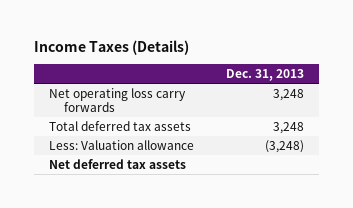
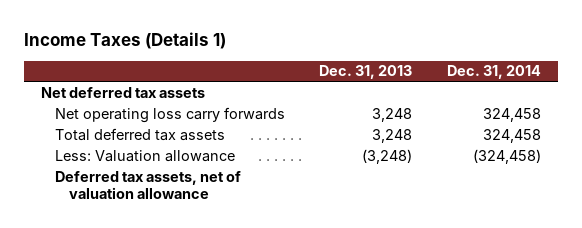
[33,40,189,56] Income Taxes (Details) -> [23,32,226,50] Income Taxes (Details 1)
none -> [446,65,541,80] Dec. 31, 2014
[49,158,187,169] Net deferred tax assets -> [40,86,205,98] Net deferred tax assets
none -> [54,170,241,199] Deferred tax assets, net of valuation allowance

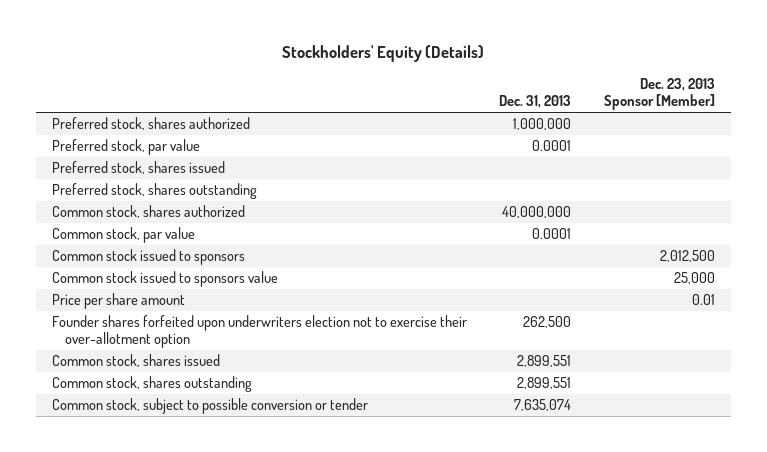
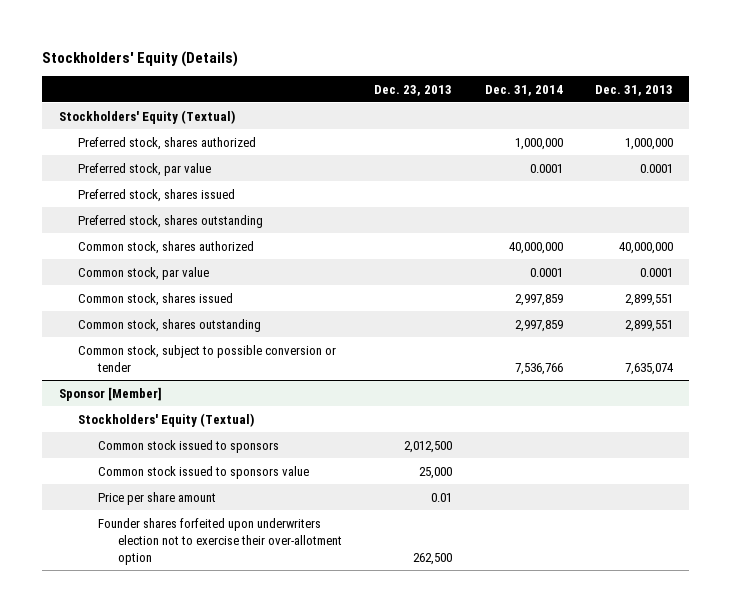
[603,78,715,111] Dec. 23, 2013 Sponsor [Member] -> none
none -> [374,84,453,96] Dec. 23, 2013
none -> [484,84,563,96] Dec. 31, 2014
none -> [58,109,235,124] Stockholders' Equity (Textual)
[51,249,245,266] Common stock issued to sponsors -> none
[51,271,278,288] Common stock issued to sponsors value -> none
[51,293,185,310] Price per share amount -> none
[51,315,467,349] Founder shares forfeited upon underwriters election not to exercise their over-allotment option -> none
none -> [58,386,162,401] Sponsor [Member]
none -> [78,412,255,427] Stockholders' Equity (Textual)
none -> [97,439,279,453] Common stock issued to sponsors
none -> [97,465,309,479] Common stock issued to sponsors value
none -> [97,491,216,505] Price per share amount
none -> [97,517,342,565] Founder shares forfeited upon underwriters election not to exercise their over-allotment option

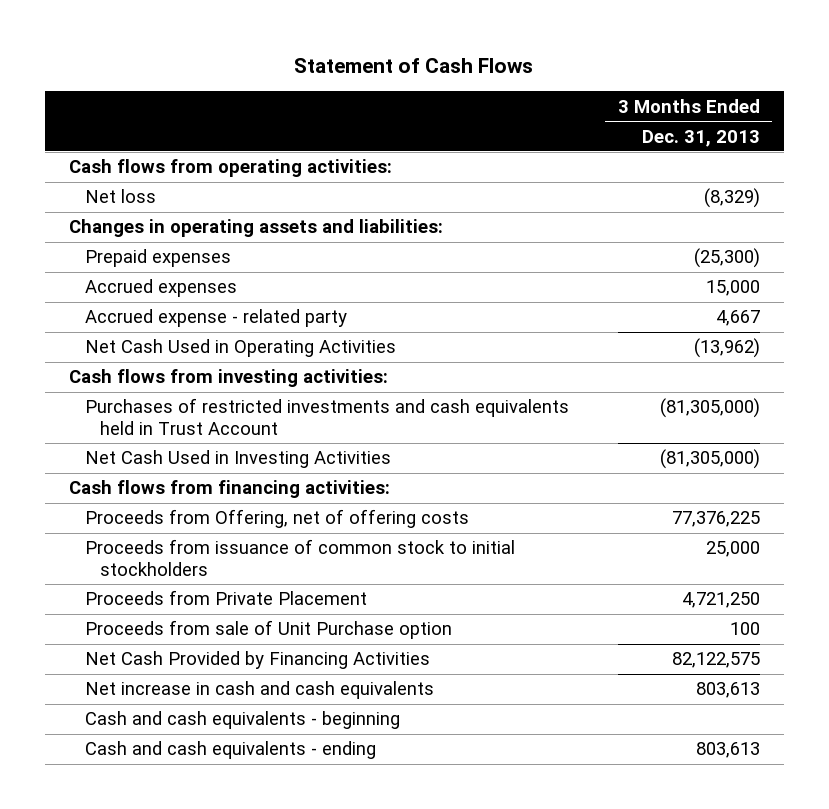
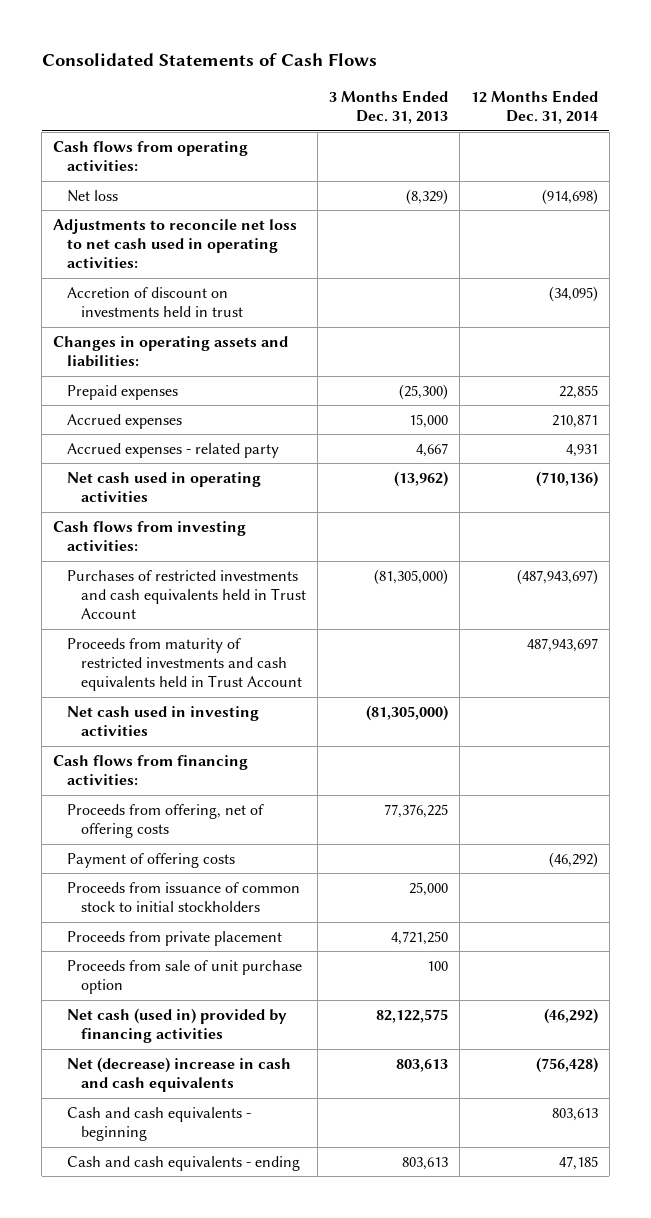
[294,58,534,74] Statement of Cash Flows -> [41,53,377,67] Consolidated Statements of Cash Flows
none -> [470,90,598,125] 12 Months Ended Dec. 31, 2014
none -> [53,218,298,269] Adjustments to reconcile net loss to net cash used in operating activities:
none -> [66,286,243,318] Accretion of discount on investments held in trust
[84,309,347,328] Accrued expense - related party -> [66,442,279,458] Accrued expenses - related party
[84,339,396,358] Net Cash Used in Operating Activities -> [66,471,261,503] Net cash used in operating activities
none -> [66,637,302,692] Proceeds from maturity of restricted investments and cash equivalents held in Trust Account
[84,450,391,469] Net Cash Used in Investing Activities -> [66,705,259,737] Net cash used in investing activities
[84,509,469,529] Proceeds from Offering, net of offering costs -> [66,803,264,839] Proceeds from offering, net of offering costs
none -> [66,852,235,868] Payment of offering costs
[84,590,367,606] Proceeds from Private Placement -> [66,930,282,946] Proceeds from private placement
[84,620,452,640] Proceeds from sale of Unit Purchase option -> [66,959,302,995] Proceeds from sale of unit purchase option
[84,651,430,670] Net Cash Provided by Financing Activities -> [66,1007,287,1044] Net cash (used in) provided by financing activities
[84,681,434,700] Net increase in cash and cash equivalents -> [66,1056,291,1093] Net (decrease) increase in cash and cash equivalents

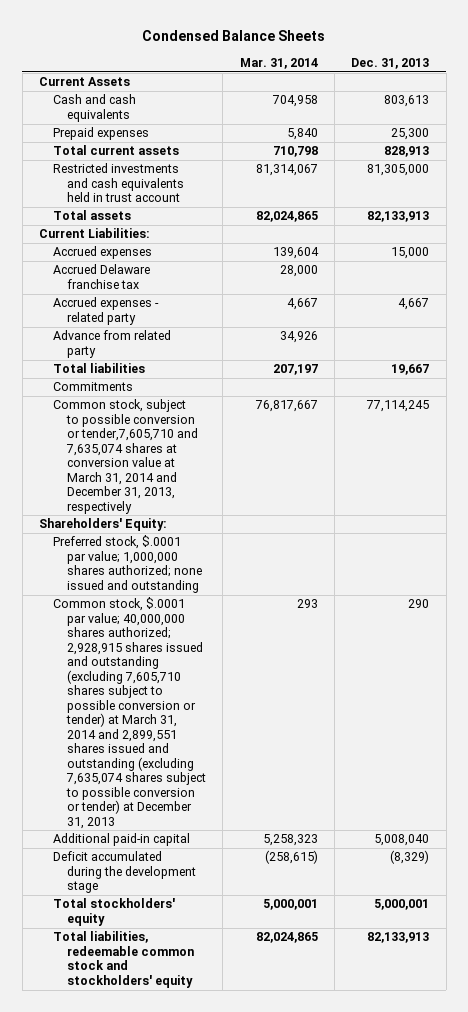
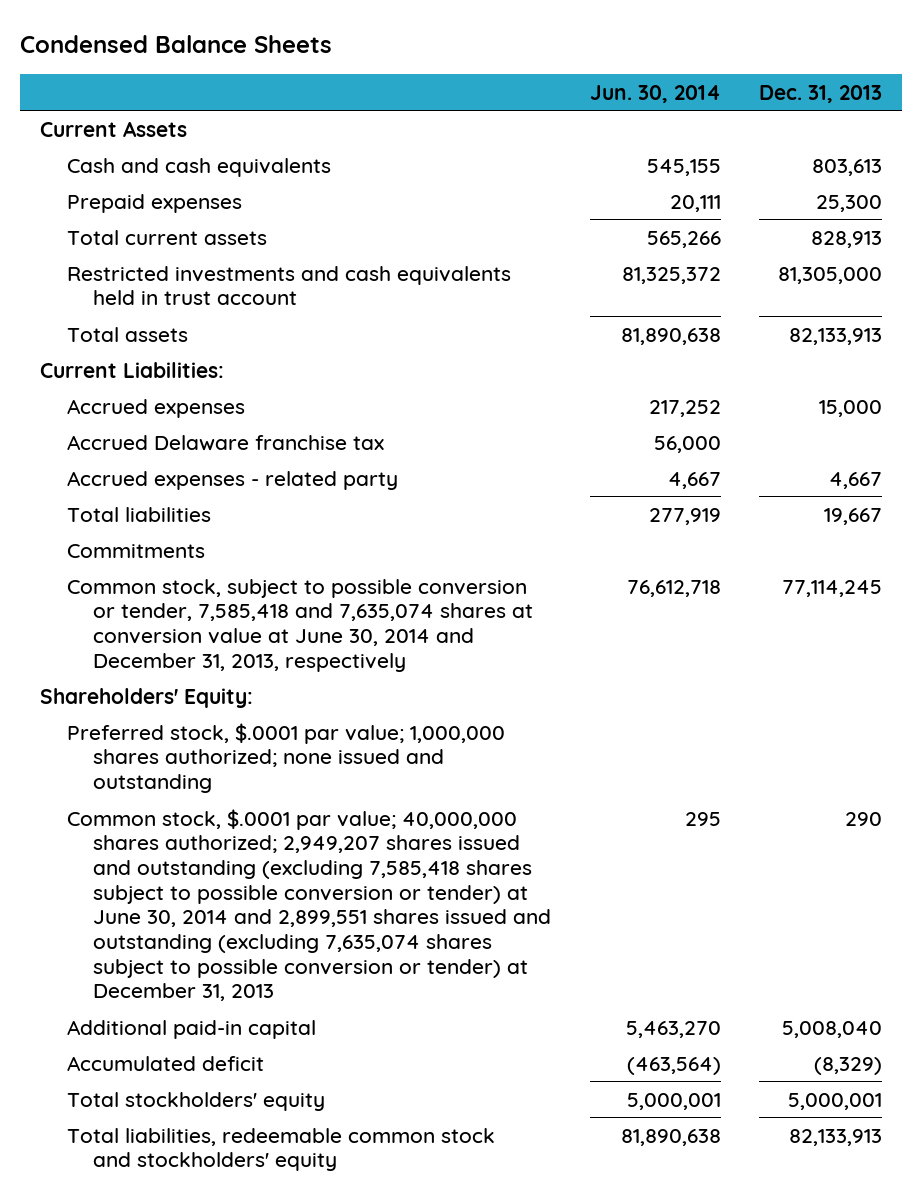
[239,58,318,70] Mar. 31, 2014 -> none
none -> [589,84,721,103] Jun. 30, 2014
[53,330,172,358] Advance from related party -> none
[53,399,199,514] Common stock, subject to possible conversion or tender,7,605,710 and 7,635,074 shares at conversion value at March 31, 2014 and December 31, 2013, respectively -> [66,578,534,672] Common stock, subject to possible conversion or tender, 7,585,418 and 7,635,074 shares at conversion value at June 30, 2014 and December 31, 2013, respectively
[53,597,207,829] Common stock, $.0001 par value; 40,000,000 shares authorized; 2,928,915 shares issued and outstanding (excluding 7,605,710 shares subject to possible conversion or tender) at March 31, 2014 and 2,899,551 shares issued and outstanding (excluding 7,635,074 shares subject to possible conversion or tender) at December 31, 2013 -> [66,808,552,1002] Common stock, $.0001 par value; 40,000,000 shares authorized; 2,949,207 shares issued and outstanding (excluding 7,585,418 shares subject to possible conversion or tender) at June 30, 2014 and 2,899,551 shares issued and outstanding (excluding 7,635,074 shares subject to possible conversion or tender) at December 31, 2013
[53,851,197,894] Deficit accumulated during the development stage -> [66,1055,264,1071] Accumulated deficit

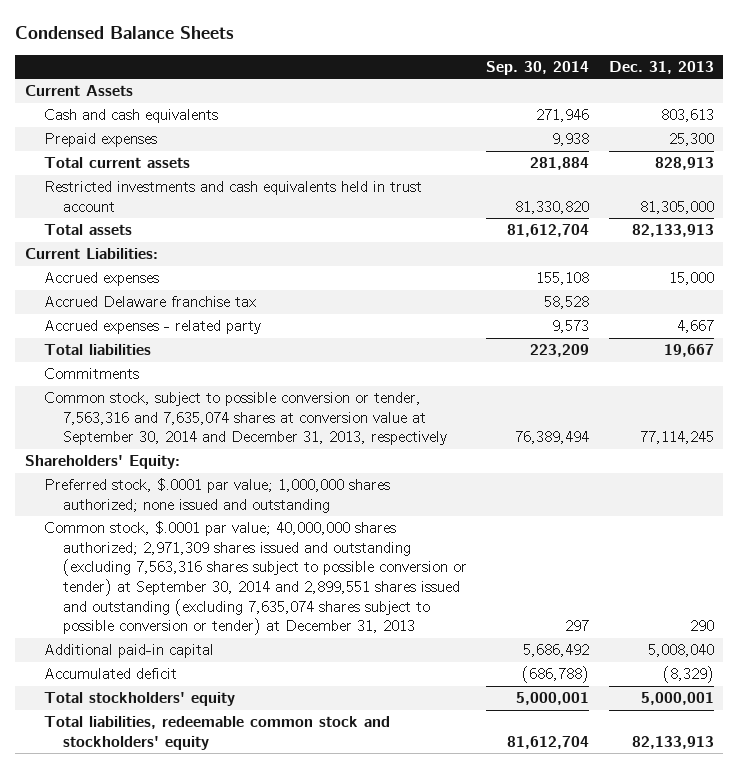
[589,84,721,103] Jun. 30, 2014 -> none
none -> [486,60,590,75] Sep. 30, 2014
[66,578,534,672] Common stock, subject to possible conversion or tender, 7,585,418 and 7,635,074 shares at conversion value at June 30, 2014 and December 31, 2013, respectively -> [43,392,447,446] Common stock, subject to possible conversion or tender, 7,563,316 and 7,635,074 shares at conversion value at September 30, 2014 and December 31, 2013, respectively
[66,808,552,1002] Common stock, $.0001 par value; 40,000,000 shares authorized; 2,949,207 shares issued and outstanding (excluding 7,585,418 shares subject to possible conversion or tender) at June 30, 2014 and 2,899,551 shares issued and outstanding (excluding 7,635,074 shares subject to possible conversion or tender) at December 31, 2013 -> [43,521,467,636] Common stock, $.0001 par value; 40,000,000 shares authorized; 2,971,309 shares issued and outstanding (excluding 7,563,316 shares subject to possible conversion or tender) at September 30, 2014 and 2,899,551 shares issued and outstanding (excluding 7,635,074 shares subject to possible conversion or tender) at December 31, 2013

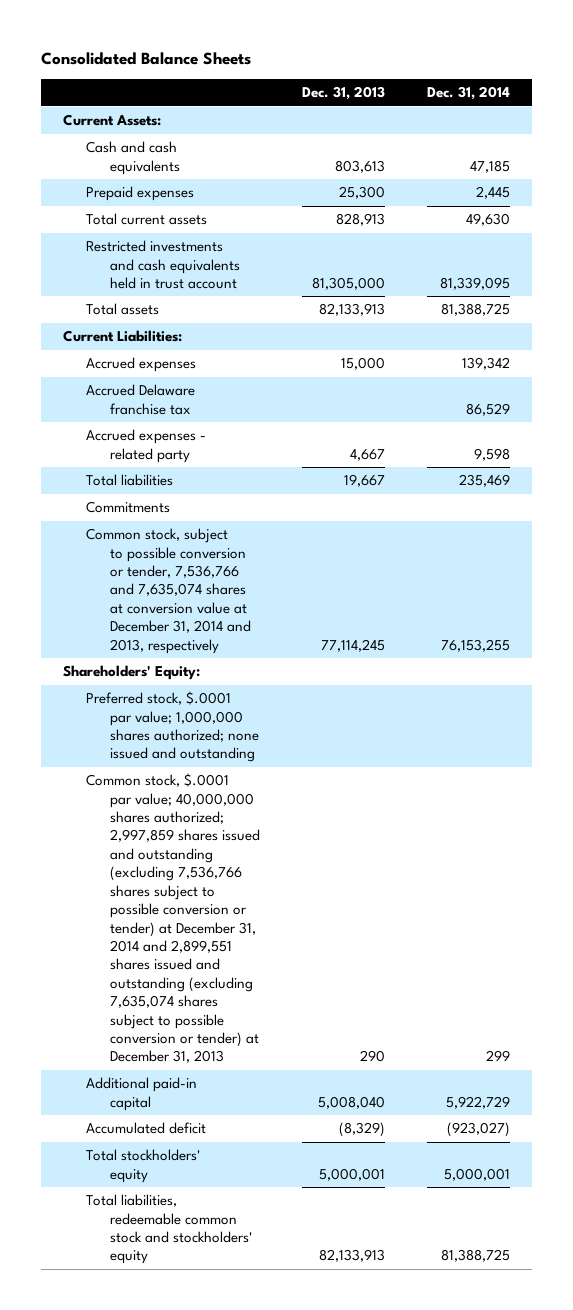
[15,26,235,40] Condensed Balance Sheets -> [41,52,252,66] Consolidated Balance Sheets
[486,60,590,75] Sep. 30, 2014 -> none
none -> [427,86,511,101] Dec. 31, 2014
[24,85,133,97] Current Assets -> [62,114,161,127] Current Assets:
[43,392,447,446] Common stock, subject to possible conversion or tender, 7,563,316 and 7,635,074 shares at conversion value at September 30, 2014 and December 31, 2013, respectively -> [86,528,251,654] Common stock, subject to possible conversion or tender, 7,536,766 and 7,635,074 shares at conversion value at December 31, 2014 and 2013, respectively
[43,521,467,636] Common stock, $.0001 par value; 40,000,000 shares authorized; 2,971,309 shares issued and outstanding (excluding 7,563,316 shares subject to possible conversion or tender) at September 30, 2014 and 2,899,551 shares issued and outstanding (excluding 7,635,074 shares subject to possible conversion or tender) at December 31, 2013 -> [86,773,260,1064] Common stock, $.0001 par value; 40,000,000 shares authorized; 2,997,859 shares issued and outstanding (excluding 7,536,766 shares subject to possible conversion or tender) at December 31, 2014 and 2,899,551 shares issued and outstanding (excluding 7,635,074 shares subject to possible conversion or tender) at December 31, 2013

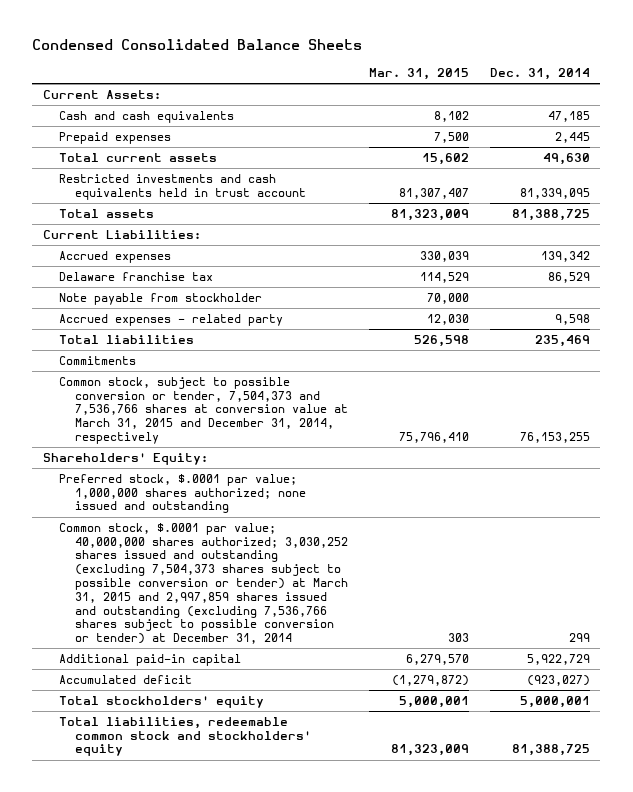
[41,52,252,66] Consolidated Balance Sheets -> [32,39,363,51] Condensed Consolidated Balance Sheets
[301,86,385,101] Dec. 31, 2013 -> none
none -> [368,67,469,80] Mar. 31, 2015
[86,384,196,415] Accrued Delaware franchise tax -> [58,271,213,281] Delaware franchise tax
none -> [58,292,262,305] Note payable from stockholder
[86,528,251,654] Common stock, subject to possible conversion or tender, 7,536,766 and 7,635,074 shares at conversion value at December 31, 2014 and 2013, respectively -> [58,376,349,445] Common stock, subject to possible conversion or tender, 7,504,373 and 7,536,766 shares at conversion value at March 31, 2015 and December 31, 2014, respectively
[86,773,260,1064] Common stock, $.0001 par value; 40,000,000 shares authorized; 2,997,859 shares issued and outstanding (excluding 7,536,766 shares subject to possible conversion or tender) at December 31, 2014 and 2,899,551 shares issued and outstanding (excluding 7,635,074 shares subject to possible conversion or tender) at December 31, 2013 -> [58,522,349,645] Common stock, $.0001 par value; 40,000,000 shares authorized; 3,030,252 shares issued and outstanding (excluding 7,504,373 shares subject to possible conversion or tender) at March 31, 2015 and 2,997,859 shares issued and outstanding (excluding 7,536,766 shares subject to possible conversion or tender) at December 31, 2014

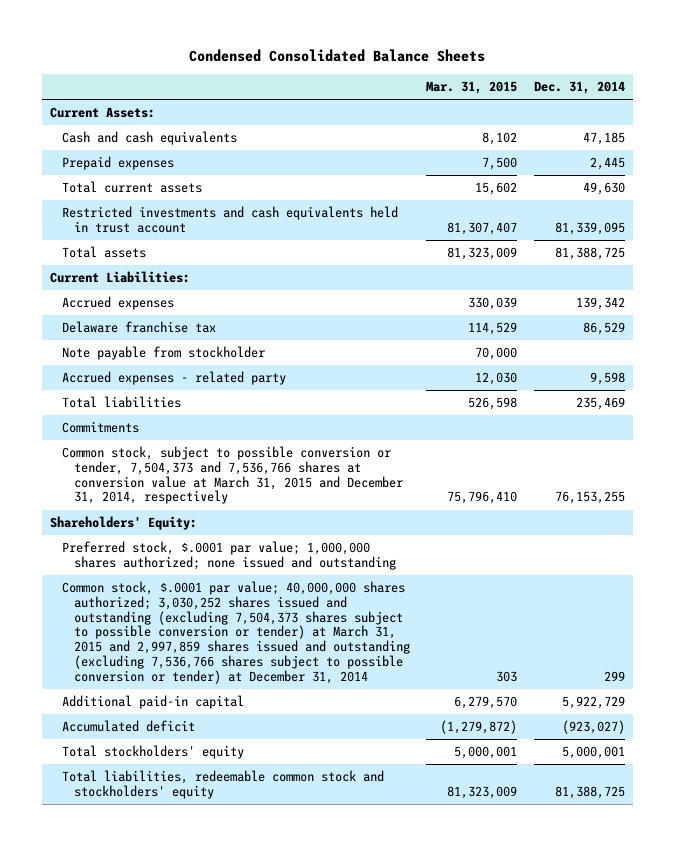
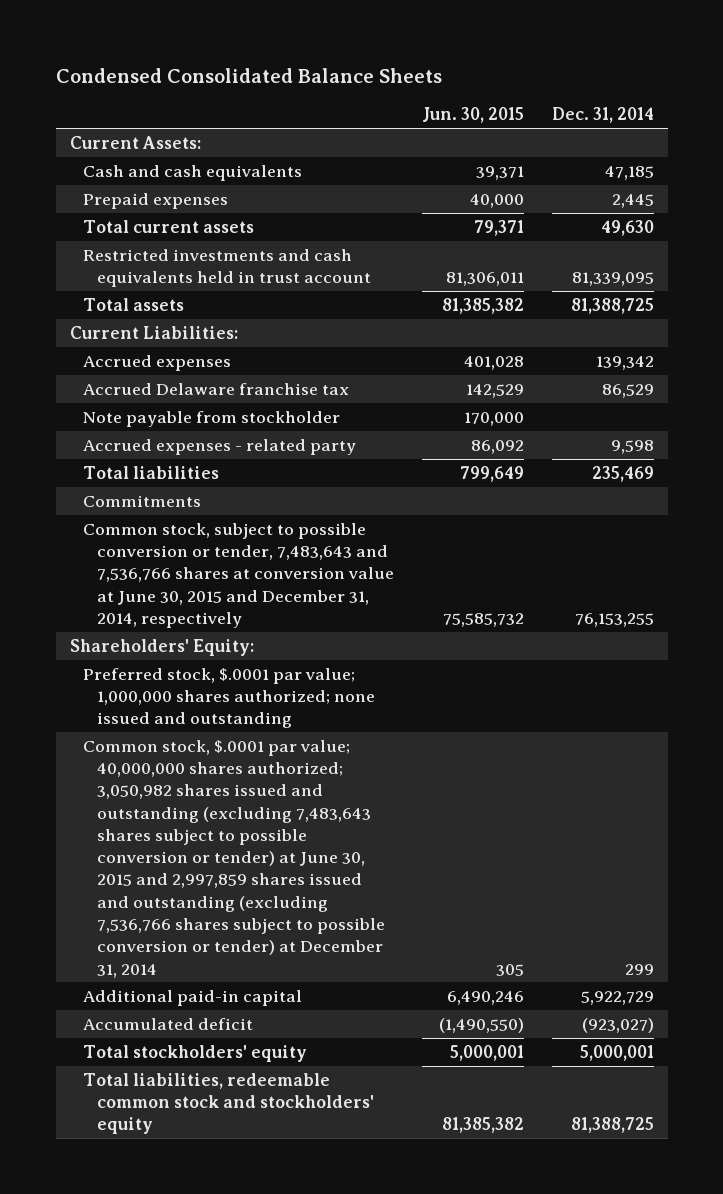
[426,81,518,95] Mar. 31, 2015 -> none
none -> [421,107,524,124] Jun. 30, 2015
[61,320,216,333] Delaware franchise tax -> [83,382,350,395] Accrued Delaware franchise tax
[61,445,403,505] Common stock, subject to possible conversion or tender, 7,504,373 and 7,536,766 shares at conversion value at March 31, 2015 and December 31, 2014, respectively -> [83,522,395,628] Common stock, subject to possible conversion or tender, 7,483,643 and 7,536,766 shares at conversion value at June 30, 2015 and December 31, 2014, respectively
[61,580,410,685] Common stock, $.0001 par value; 40,000,000 shares authorized; 3,030,252 shares issued and outstanding (excluding 7,504,373 shares subject to possible conversion or tender) at March 31, 2015 and 2,997,859 shares issued and outstanding (excluding 7,536,766 shares subject to possible conversion or tender) at December 31, 2014 -> [83,739,386,978] Common stock, $.0001 par value; 40,000,000 shares authorized; 3,050,982 shares issued and outstanding (excluding 7,483,643 shares subject to possible conversion or tender) at June 30, 2015 and 2,997,859 shares issued and outstanding (excluding 7,536,766 shares subject to possible conversion or tender) at December 31, 2014

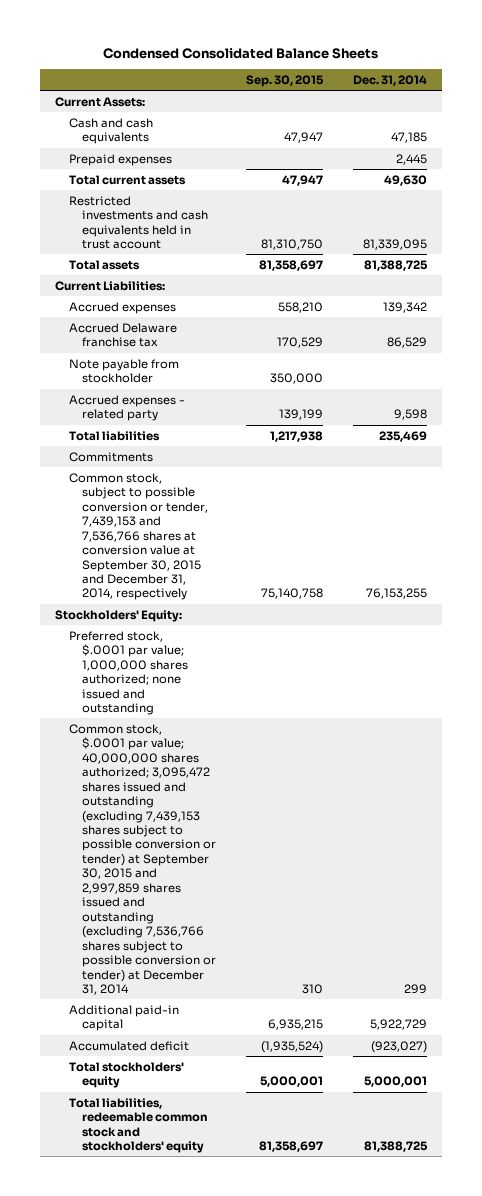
[421,107,524,124] Jun. 30, 2015 -> none
none -> [246,75,325,88] Sep. 30, 2015
[83,522,395,628] Common stock, subject to possible conversion or tender, 7,483,643 and 7,536,766 shares at conversion value at June 30, 2015 and December 31, 2014, respectively -> [68,472,209,601] Common stock, subject to possible conversion or tender, 7,439,153 and 7,536,766 shares at conversion value at September 30, 2015 and December 31, 2014, respectively
[69,638,254,656] Shareholders' Equity: -> [54,609,182,622] Stockholders' Equity:
[83,739,386,978] Common stock, $.0001 par value; 40,000,000 shares authorized; 3,050,982 shares issued and outstanding (excluding 7,483,643 shares subject to possible conversion or tender) at June 30, 2015 and 2,997,859 shares issued and outstanding (excluding 7,536,766 shares subject to possible conversion or tender) at December 31, 2014 -> [68,723,217,996] Common stock, $.0001 par value; 40,000,000 shares authorized; 3,095,472 shares issued and outstanding (excluding 7,439,153 shares subject to possible conversion or tender) at September 30, 2015 and 2,997,859 shares issued and outstanding (excluding 7,536,766 shares subject to possible conversion or tender) at December 31, 2014

